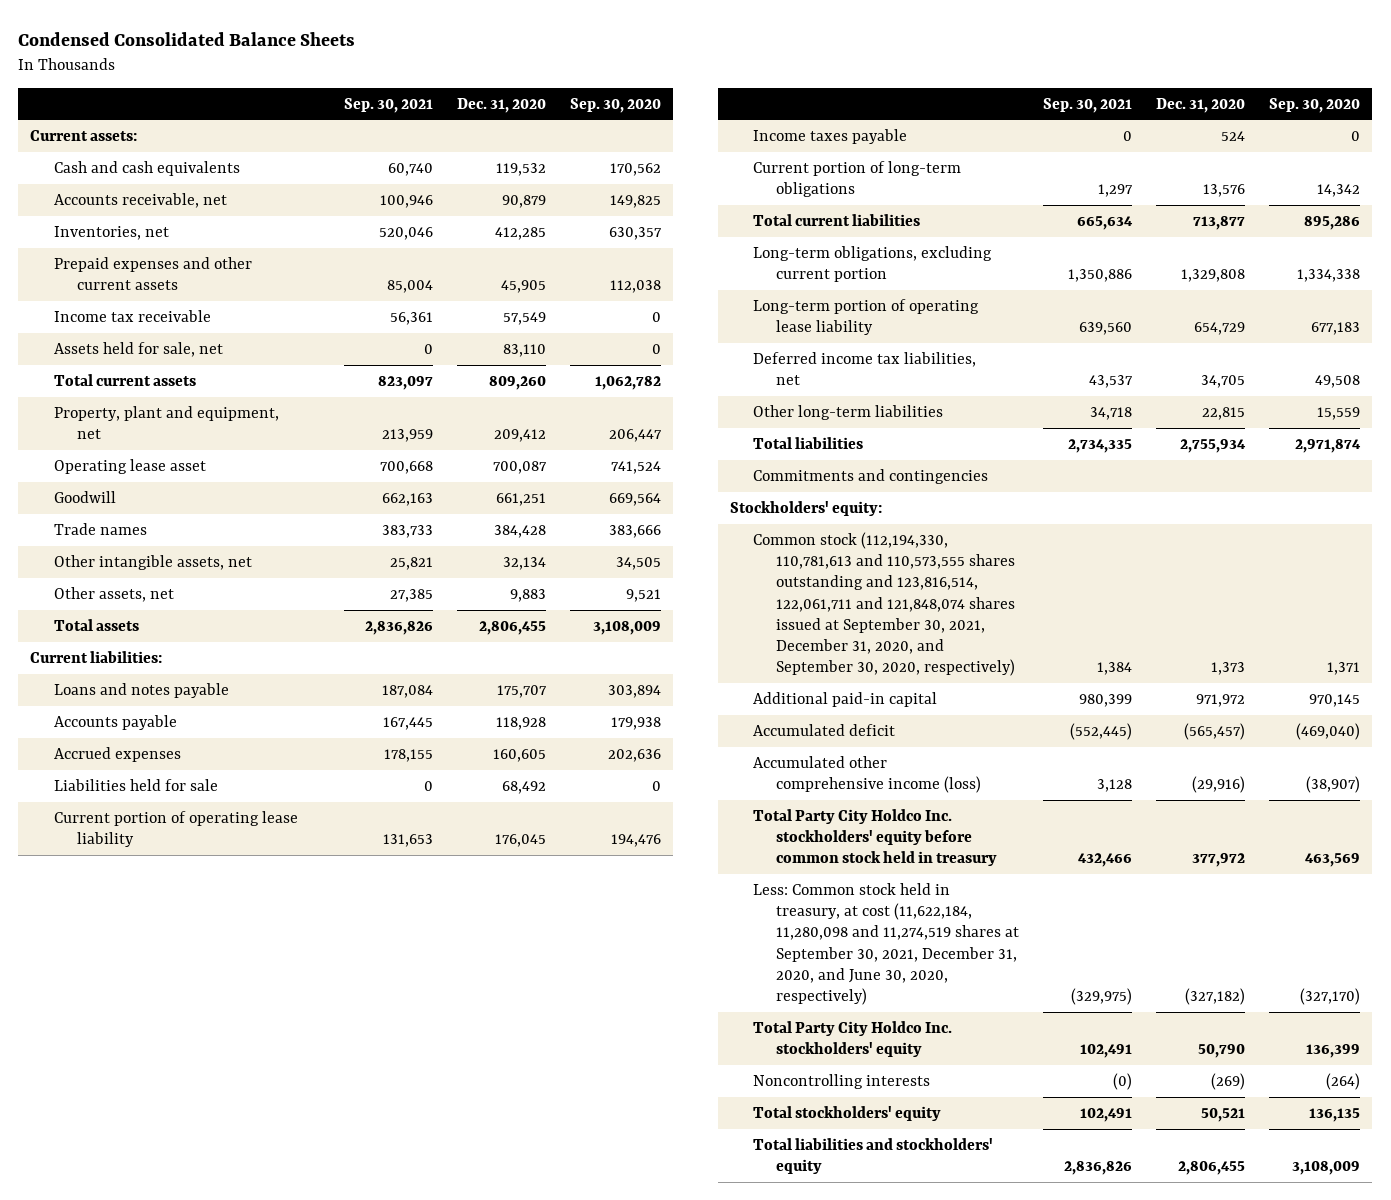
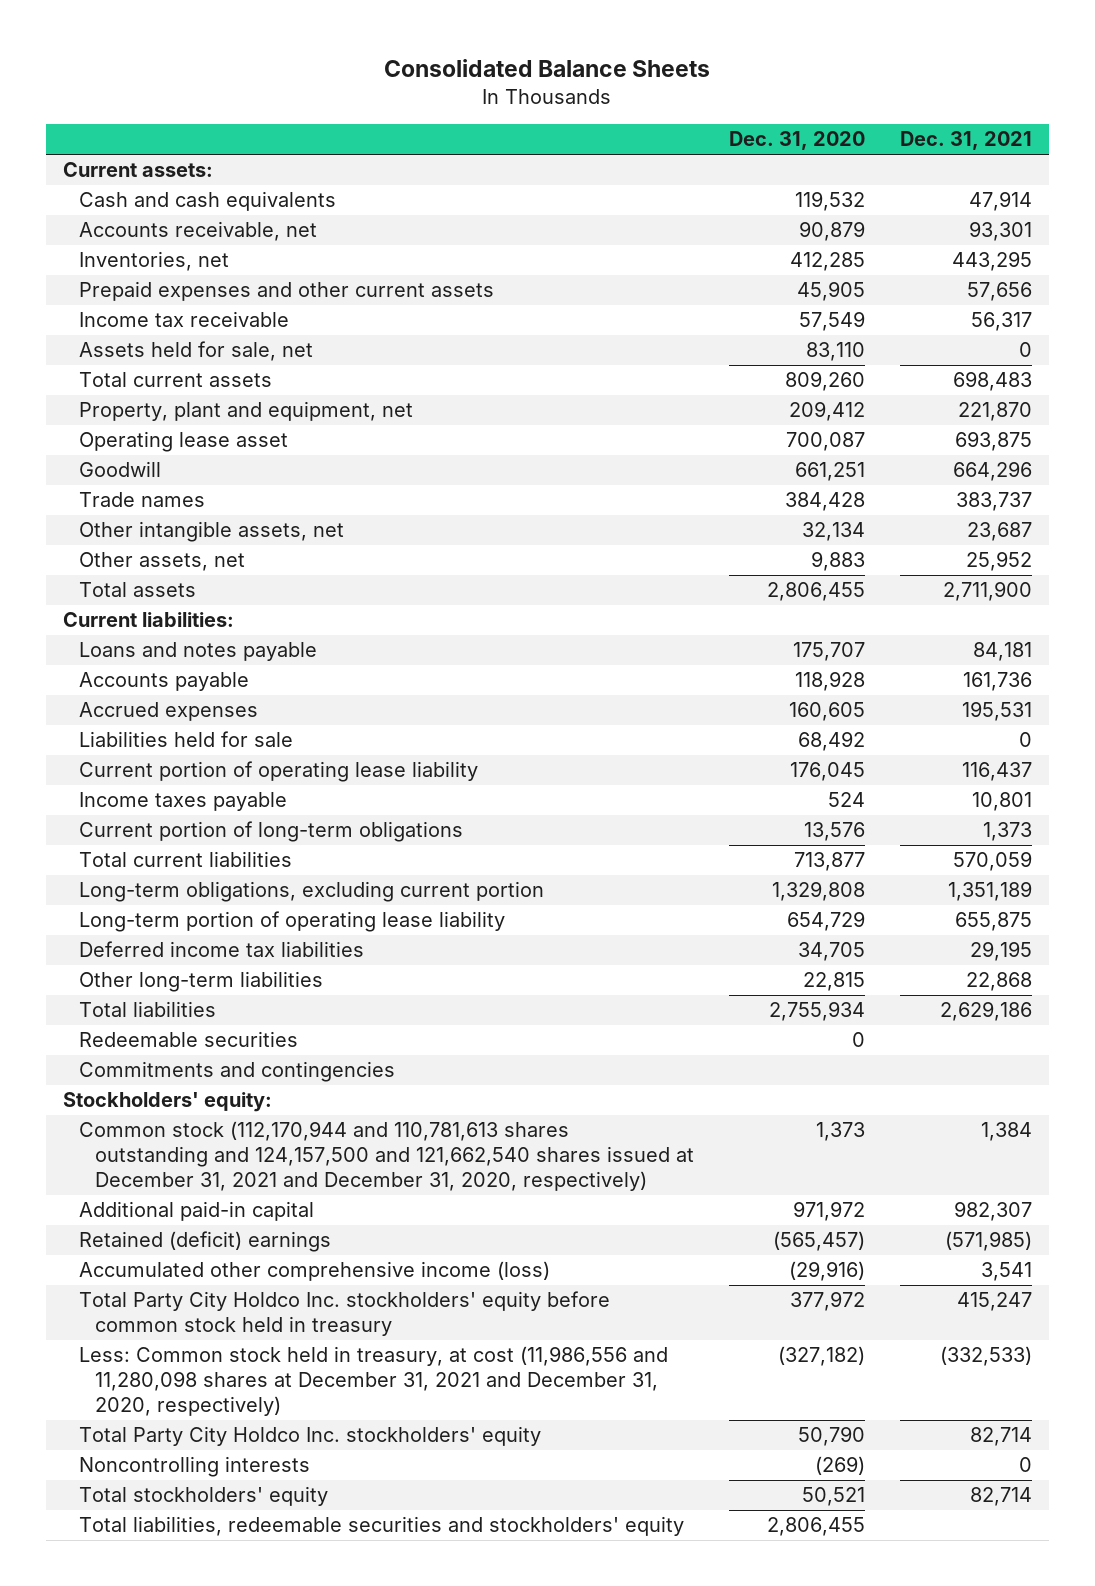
[18,31,356,46] Condensed Consolidated Balance Sheets -> [384,58,711,77] Consolidated Balance Sheets
[343,97,433,113] Sep. 30, 2021 -> none
[569,97,661,113] Sep. 30, 2020 -> none
none -> [899,131,1032,151] Dec. 31, 2021
[752,351,976,386] Deferred income tax liabilities, net -> [79,941,365,958] Deferred income tax liabilities
none -> [79,1031,299,1048] Redeemable securities
[752,531,1016,677] Common stock (112,194,330, 110,781,613 and 110,573,555 shares outstanding and 123,816,514, 122,061,711 and 121,848,074 shares issued at September 30, 2021, December 31, 2020, and September 30, 2020, respectively) -> [79,1121,695,1192] Common stock (112,170,944 and 110,781,613 shares outstanding and 124,157,500 and 121,662,540 shares issued at December 31, 2021 and December 31, 2020, respectively)
[752,723,895,736] Accumulated deficit -> [79,1231,332,1253] Retained (deficit) earnings
[752,882,1020,1006] Less: Common stock held in treasury, at cost (11,622,184, 11,280,098 and 11,274,519 shares at September 30, 2021, December 31, 2020, and June 30, 2020, respectively) -> [79,1346,669,1417] Less: Common stock held in treasury, at cost (11,986,556 and 11,280,098 shares at December 31, 2021 and December 31, 2020, respectively)
[752,1137,993,1175] Total liabilities and stockholders' equity -> [79,1516,685,1537] Total liabilities, redeemable securities and stockholders' equity

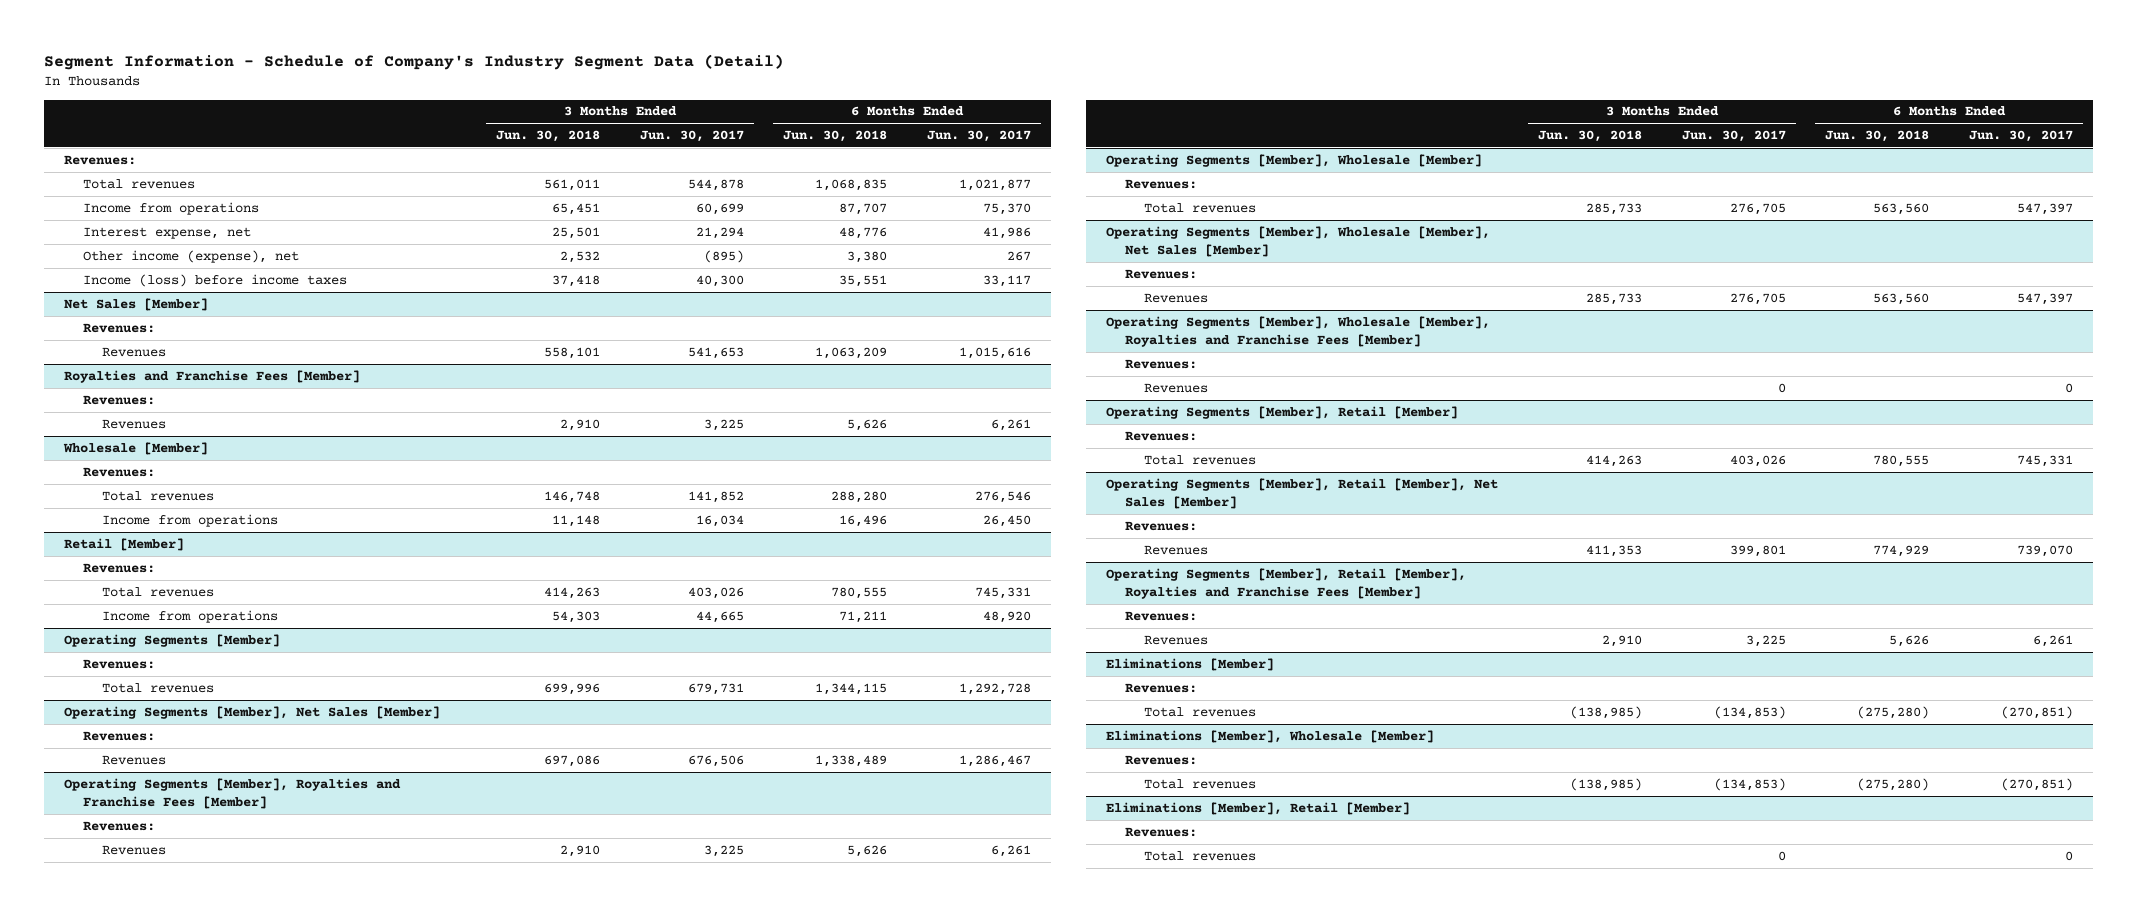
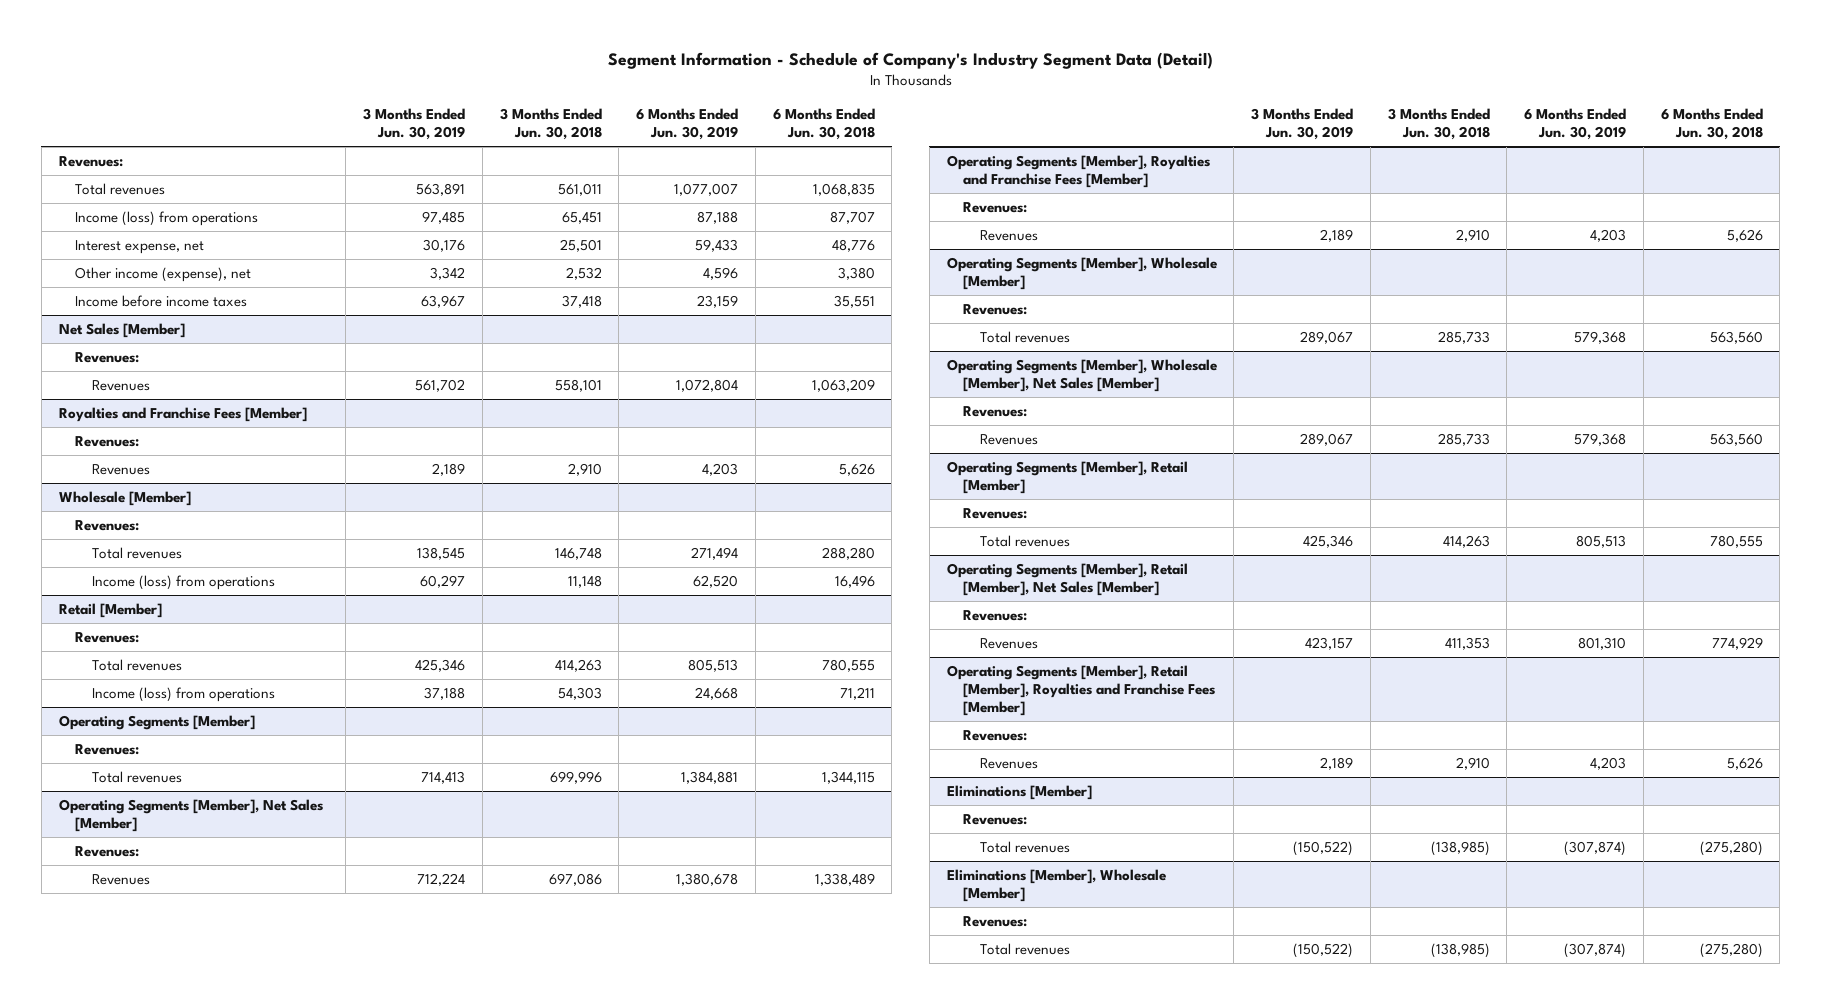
[639,129,744,142] Jun. 30, 2017 -> none
[927,129,1032,142] Jun. 30, 2017 -> none
none -> [363,107,466,141] 3 Months Ended Jun. 30, 2019
none -> [636,107,739,141] 6 Months Ended Jun. 30, 2019
[83,201,260,215] Income from operations -> [75,210,259,226] Income (loss) from operations
[83,273,348,287] Income (loss) before income taxes -> [75,294,248,307] Income before income taxes
[102,513,279,527] Income from operations -> [91,574,275,590] Income (loss) from operations
[102,609,279,623] Income from operations -> [91,686,275,702] Income (loss) from operations
[1106,315,1491,348] Operating Segments [Member], Wholesale [Member], Royalties and Franchise Fees [Member] -> none
[1125,358,1198,369] Revenues: -> none
[1144,382,1209,393] Revenues -> none
[1106,801,1411,815] Eliminations [Member], Retail [Member] -> none
[1125,826,1198,837] Revenues: -> none
[1144,850,1257,861] Total revenues -> none

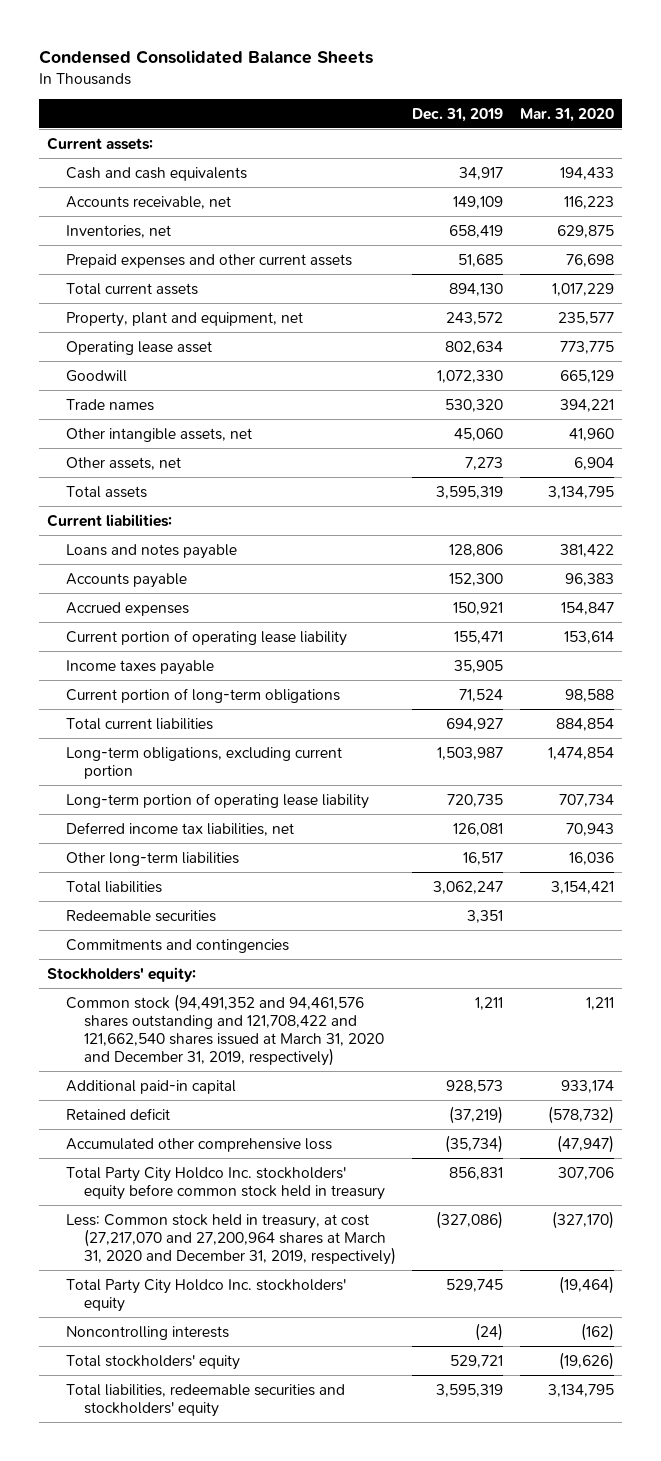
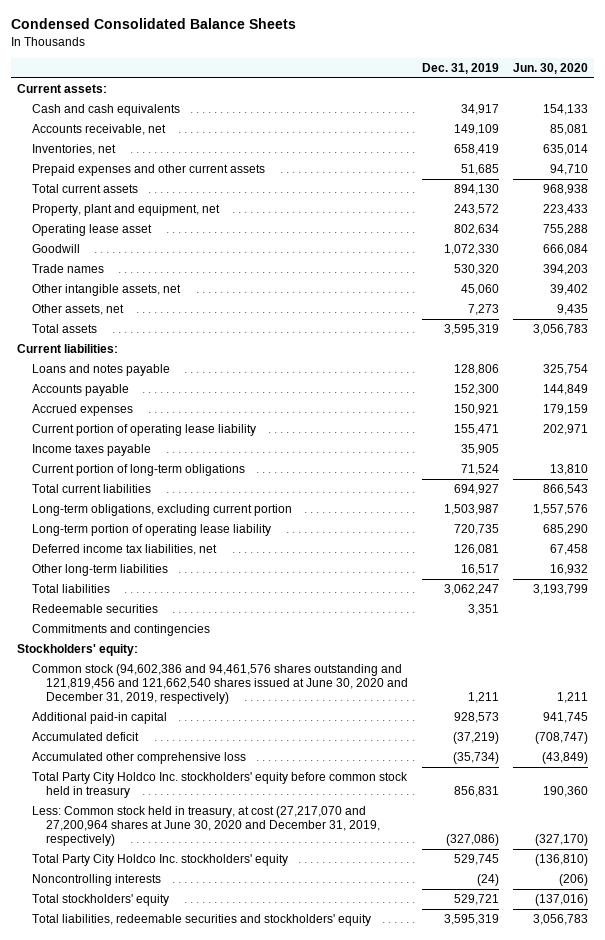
[519,107,614,122] Mar. 31, 2020 -> none
none -> [512,62,588,74] Jun. 30, 2020
[65,993,385,1067] Common stock (94,491,352 and 94,461,576 shares outstanding and 121,708,422 and 121,662,540 shares issued at March 31, 2020 and December 31, 2019, respectively) -> [31,664,409,705] Common stock (94,602,386 and 94,461,576 shares outstanding and 121,819,456 and 121,662,540 shares issued at June 30, 2020 and December 31, 2019, respectively)
[65,1107,170,1120] Retained deficit -> [31,732,139,742] Accumulated deficit
[65,1213,397,1265] Less: Common stock held in treasury, at cost (27,217,070 and 27,200,964 shares at March 31, 2020 and December 31, 2019, respectively) -> [31,806,381,847] Less: Common stock held in treasury, at cost (27,217,070 and 27,200,964 shares at June 30, 2020 and December 31, 2019, respectively)

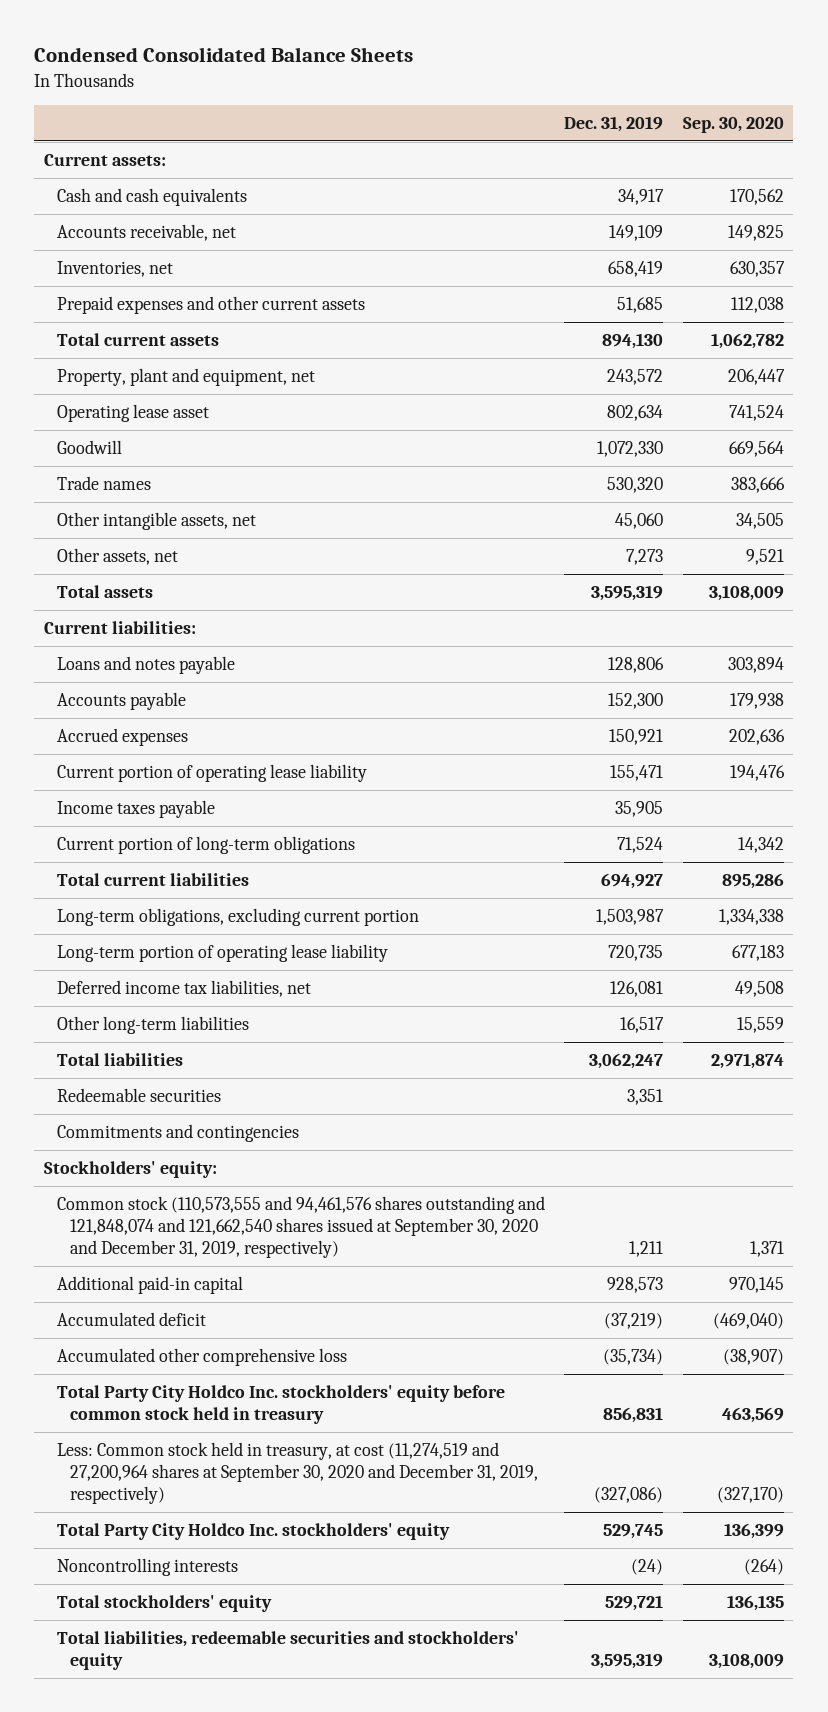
[512,62,588,74] Jun. 30, 2020 -> none
none -> [682,116,784,133] Sep. 30, 2020
[31,664,409,705] Common stock (94,602,386 and 94,461,576 shares outstanding and 121,819,456 and 121,662,540 shares issued at June 30, 2020 and December 31, 2019, respectively) -> [56,1196,545,1259] Common stock (110,573,555 and 94,461,576 shares outstanding and 121,848,074 and 121,662,540 shares issued at September 30, 2020 and December 31, 2019, respectively)
[31,806,381,847] Less: Common stock held in treasury, at cost (27,217,070 and 27,200,964 shares at June 30, 2020 and December 31, 2019, respectively) -> [56,1442,538,1505] Less: Common stock held in treasury, at cost (11,274,519 and 27,200,964 shares at September 30, 2020 and December 31, 2019, respectively)

